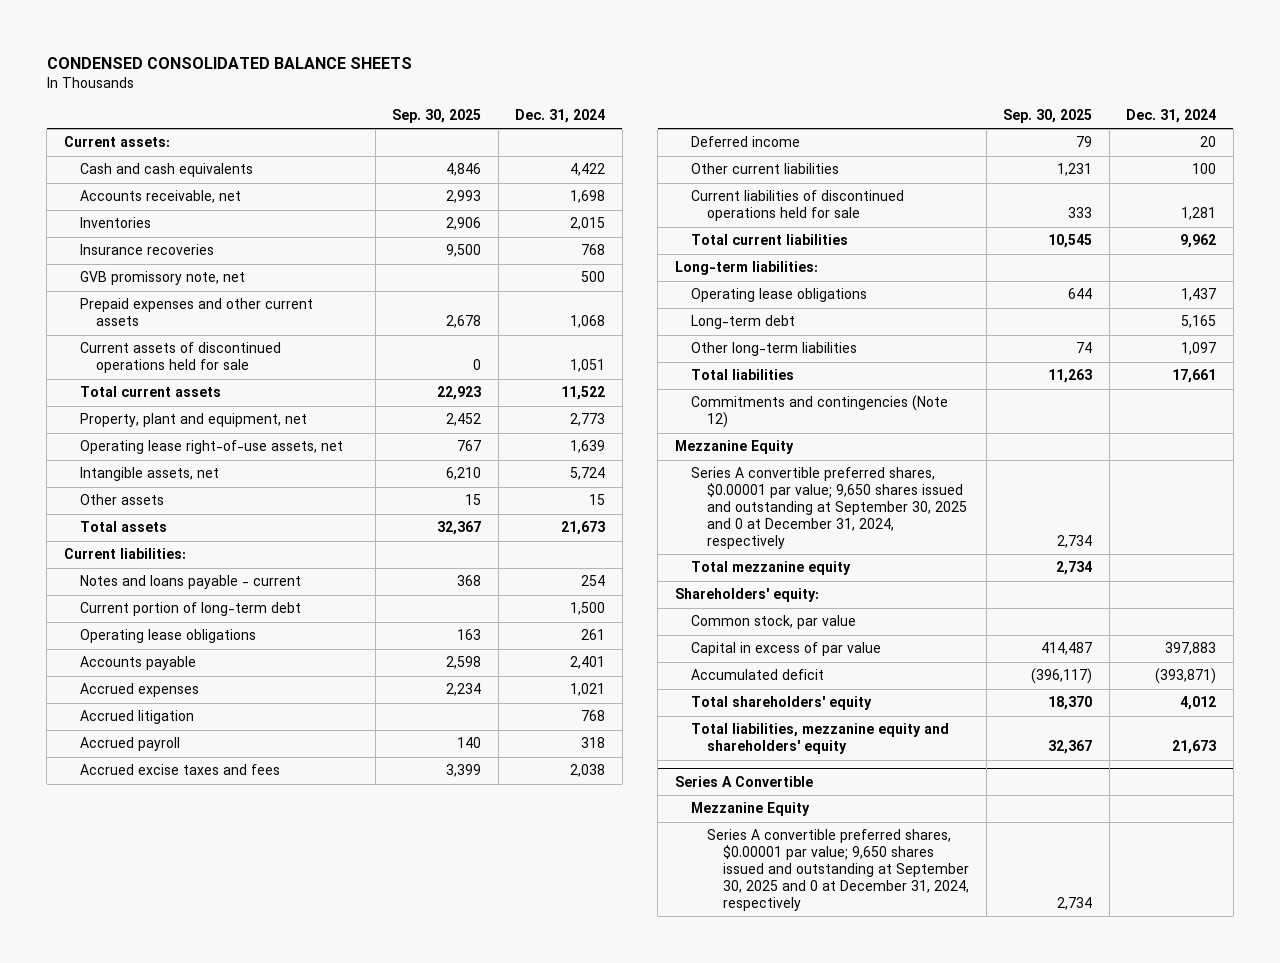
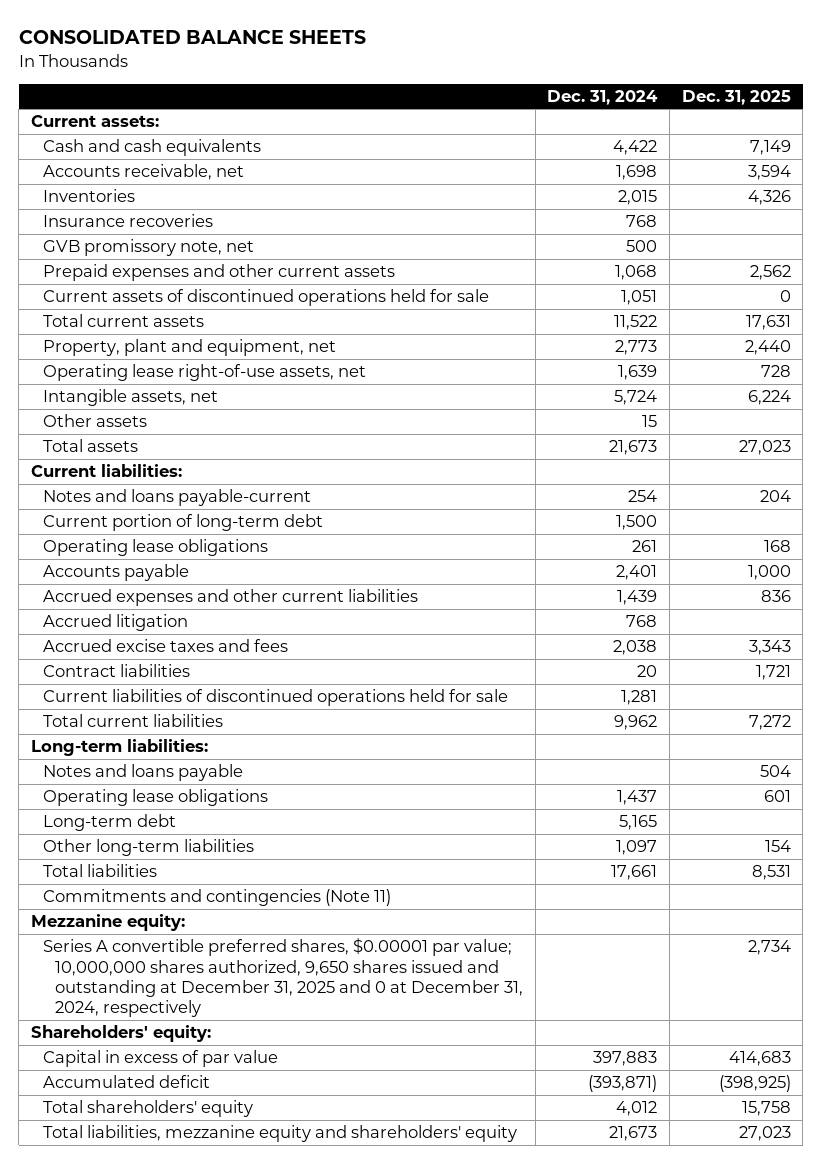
[46,56,412,69] CONDENSED CONSOLIDATED BALANCE SHEETS -> [18,30,366,45] CONSOLIDATED BALANCE SHEETS
[392,109,482,124] Sep. 30, 2025 -> none
none -> [681,89,791,105] Dec. 31, 2025
[79,575,301,590] Notes and loans payable - current -> [42,489,311,507] Notes and loans payable-current
[79,683,199,698] Accrued expenses -> none
none -> [42,589,418,607] Accrued expenses and other current liabilities
[79,737,180,752] Accrued payroll -> none
[690,136,800,148] Deferred income -> none
[690,163,839,175] Other current liabilities -> none
none -> [42,664,190,678] Contract liabilities
none -> [42,764,243,782] Notes and loans payable
[690,561,851,576] Total mezzanine equity -> none
[690,395,948,429] Commitments and contingencies (Note 12) -> [42,889,391,907] Commitments and contingencies (Note 11)
[674,440,794,455] Mezzanine Equity -> [30,914,185,932] Mezzanine equity:
[690,467,968,549] Series A convertible preferred shares, $0.00001 par value; 9,650 shares issued and outstanding at September 30, 2025 and 0 at December 31, 2024, respectively -> [42,938,523,1018] Series A convertible preferred shares, $0.00001 par value; 10,000,000 shares authorized, 9,650 shares issued and outstanding at December 31, 2025 and 0 at December 31, 2024, respectively
[690,615,856,630] Common stock, par value -> none
[674,775,813,787] Series A Convertible -> none
[690,802,810,817] Mezzanine Equity -> none
[707,829,970,911] Series A convertible preferred shares, $0.00001 par value; 9,650 shares issued and outstanding at September 30, 2025 and 0 at December 31, 2024, respectively -> none

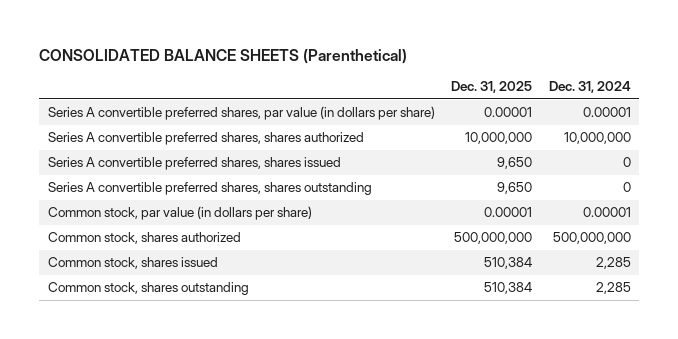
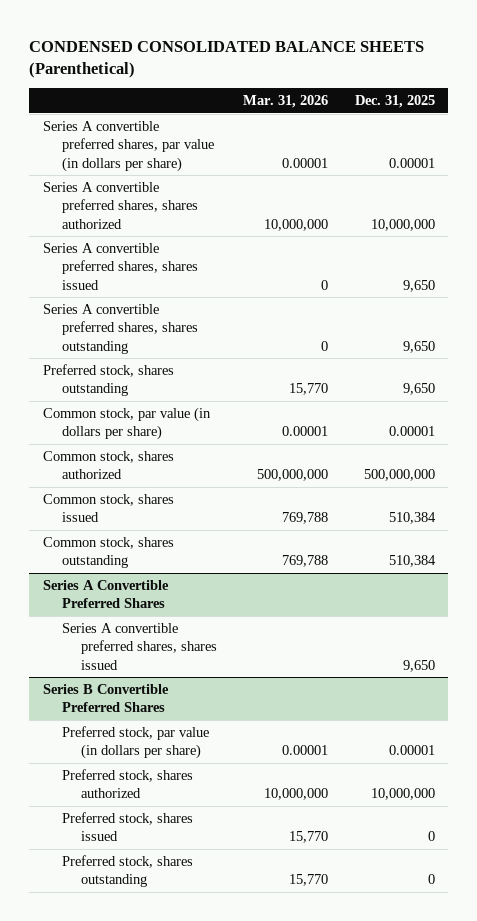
[39,48,408,64] CONSOLIDATED BALANCE SHEETS (Parenthetical) -> [29,40,425,78] CONDENSED CONSOLIDATED BALANCE SHEETS (Parenthetical)
[548,81,631,94] Dec. 31, 2024 -> none
none -> [243,95,329,109] Mar. 31, 2026
none -> [42,363,174,397] Preferred stock, shares outstanding
none -> [42,579,169,609] Series A Convertible Preferred Shares
none -> [61,622,218,670] Series A convertible preferred shares, shares issued
none -> [42,683,169,713] Series B Convertible Preferred Shares
none -> [61,725,209,760] Preferred stock, par value (in dollars per share)
none -> [61,768,193,799] Preferred stock, shares authorized
none -> [61,811,193,842] Preferred stock, shares issued
none -> [61,854,193,888] Preferred stock, shares outstanding

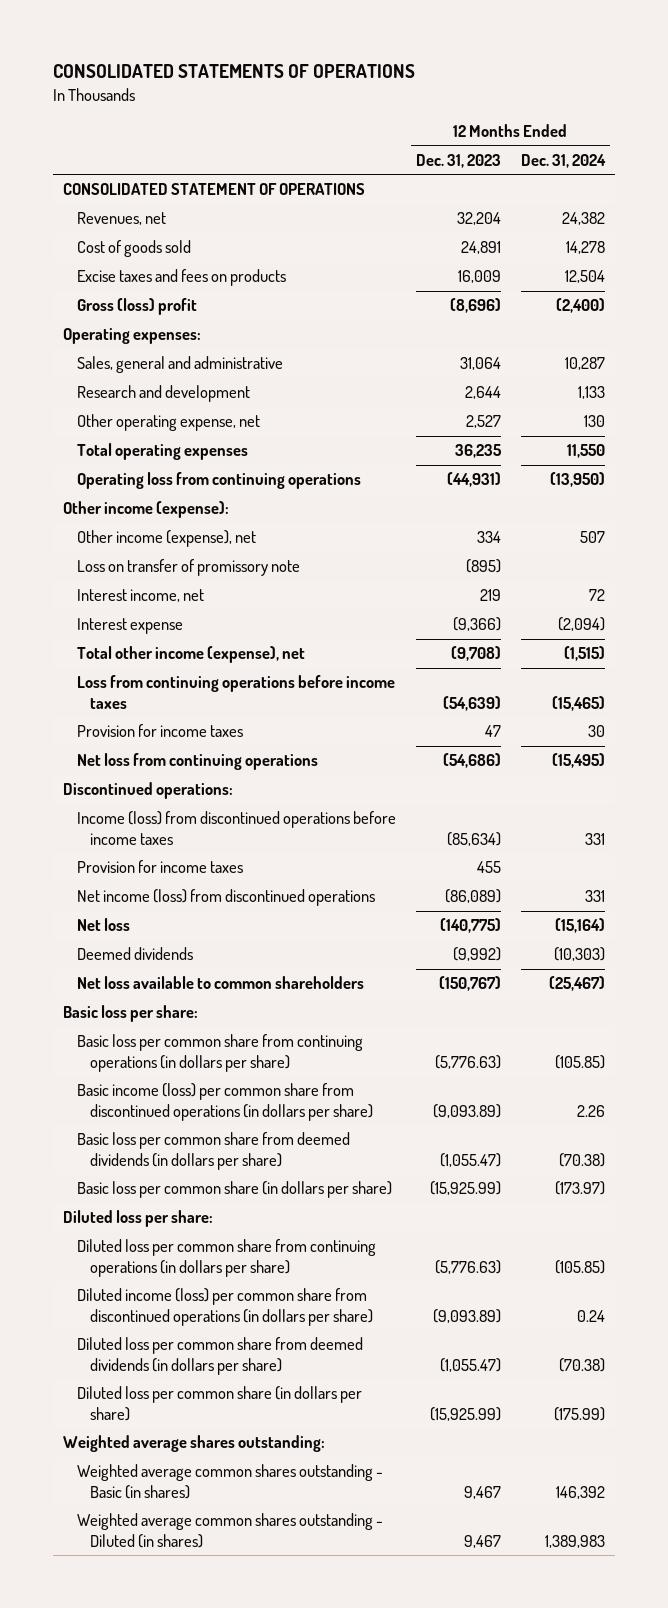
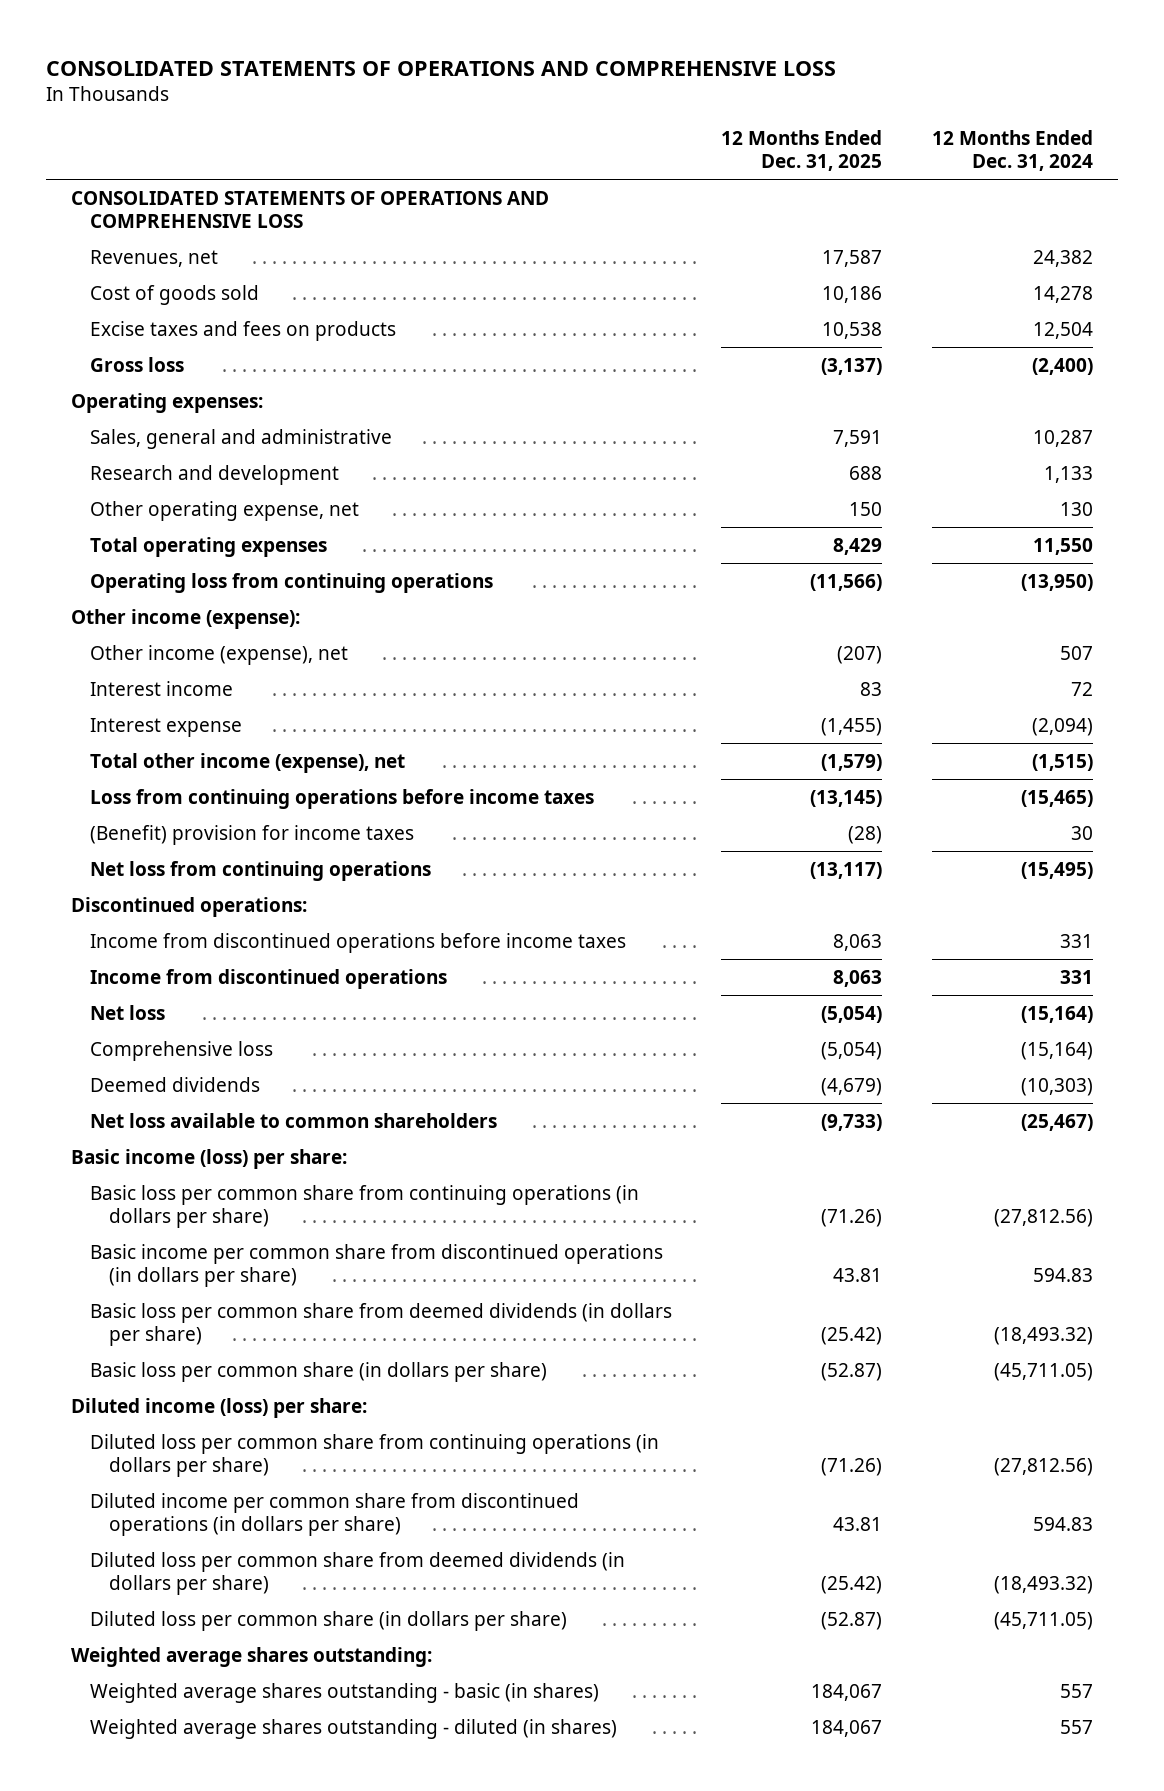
[52,64,415,79] CONSOLIDATED STATEMENTS OF OPERATIONS -> [46,60,837,76] CONSOLIDATED STATEMENTS OF OPERATIONS AND COMPREHENSIVE LOSS
[415,153,501,168] Dec. 31, 2023 -> none
none -> [721,129,883,172] 12 Months Ended Dec. 31, 2025
[62,183,365,196] CONSOLIDATED STATEMENT OF OPERATIONS -> [71,190,550,229] CONSOLIDATED STATEMENTS OF OPERATIONS AND COMPREHENSIVE LOSS
[76,298,197,316] Gross (loss) profit -> [90,356,185,372] Gross loss
[76,559,300,577] Loss on transfer of promissory note -> none
[76,589,204,603] Interest income, net -> [90,680,234,696] Interest income
[76,724,243,738] Provision for income taxes -> [90,824,415,845] (Benefit) provision for income taxes
[76,860,243,874] Provision for income taxes -> none
[76,811,396,846] Income (loss) from discontinued operations before income taxes -> [90,932,627,953] Income from discontinued operations before income taxes
[76,889,375,907] Net income (loss) from discontinued operations -> [90,968,448,989] Income from discontinued operations
none -> [90,1040,274,1061] Comprehensive loss
[62,1005,198,1023] Basic loss per share: -> [71,1148,348,1169] Basic income (loss) per share:
[555,1055,606,1070] (105.85) -> [993,1209,1093,1228] (27,812.56)
[76,1083,374,1122] Basic income (loss) per common share from discontinued operations (in dollars per share) -> [90,1243,664,1288] Basic income per common share from discontinued operations (in dollars per share)
[577,1105,606,1118] 2.26 -> [1032,1268,1093,1283] 594.83
[559,1153,606,1168] (70.38) -> [993,1327,1093,1346] (18,493.32)
[555,1181,606,1196] (173.97) -> [993,1362,1093,1381] (45,711.05)
[62,1210,213,1228] Diluted loss per share: -> [71,1397,368,1418] Diluted income (loss) per share:
[555,1260,606,1275] (105.85) -> [993,1458,1093,1477] (27,812.56)
[76,1288,374,1327] Diluted income (loss) per common share from discontinued operations (in dollars per share) -> [90,1492,580,1537] Diluted income per common share from discontinued operations (in dollars per share)
[577,1310,606,1323] 0.24 -> [1032,1517,1093,1532] 594.83
[559,1358,606,1373] (70.38) -> [993,1576,1093,1595] (18,493.32)
[554,1407,606,1422] (175.99) -> [993,1611,1093,1630] (45,711.05)
[76,1464,383,1500] Weighted average common shares outstanding - Basic (in shares) -> [90,1682,600,1703] Weighted average shares outstanding - basic (in shares)
[556,1486,606,1500] 146,392 -> [1059,1683,1093,1698] 557
[76,1513,383,1549] Weighted average common shares outstanding - Diluted (in shares) -> [90,1718,618,1739] Weighted average shares outstanding - diluted (in shares)
[545,1535,606,1549] 1,389,983 -> [1059,1719,1093,1734] 557

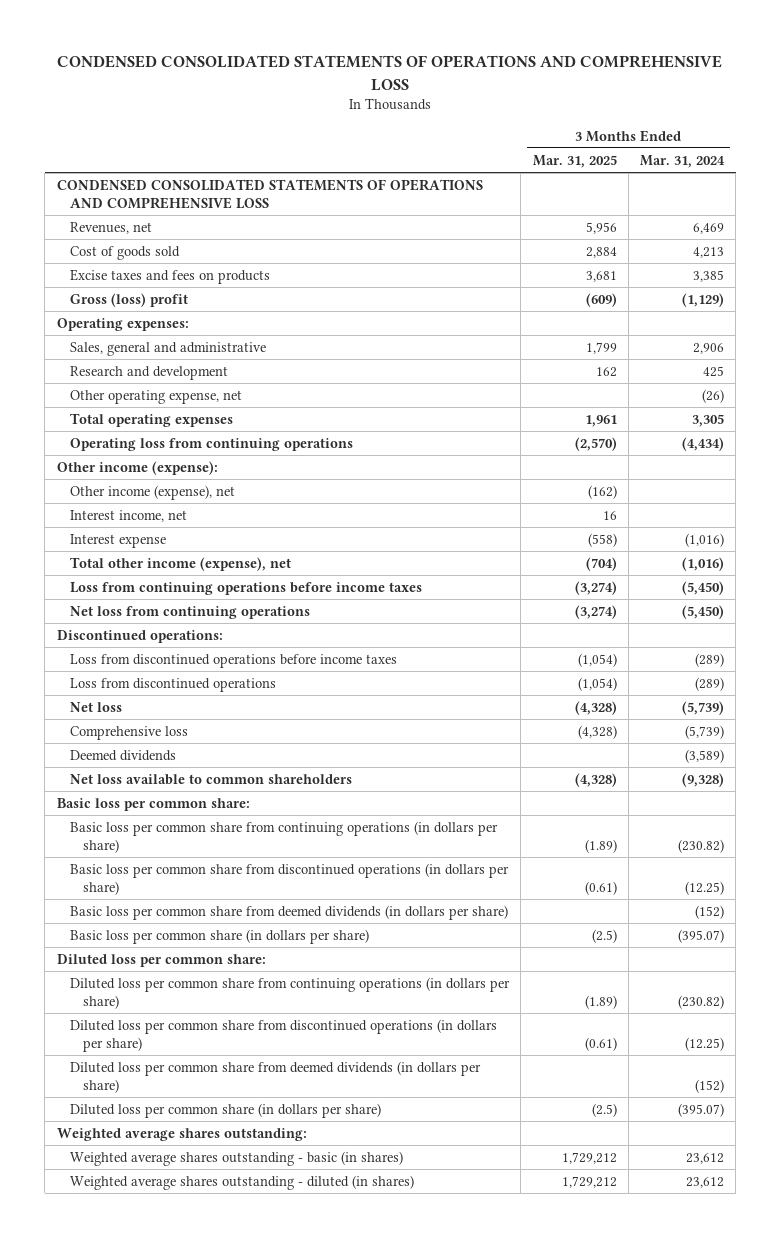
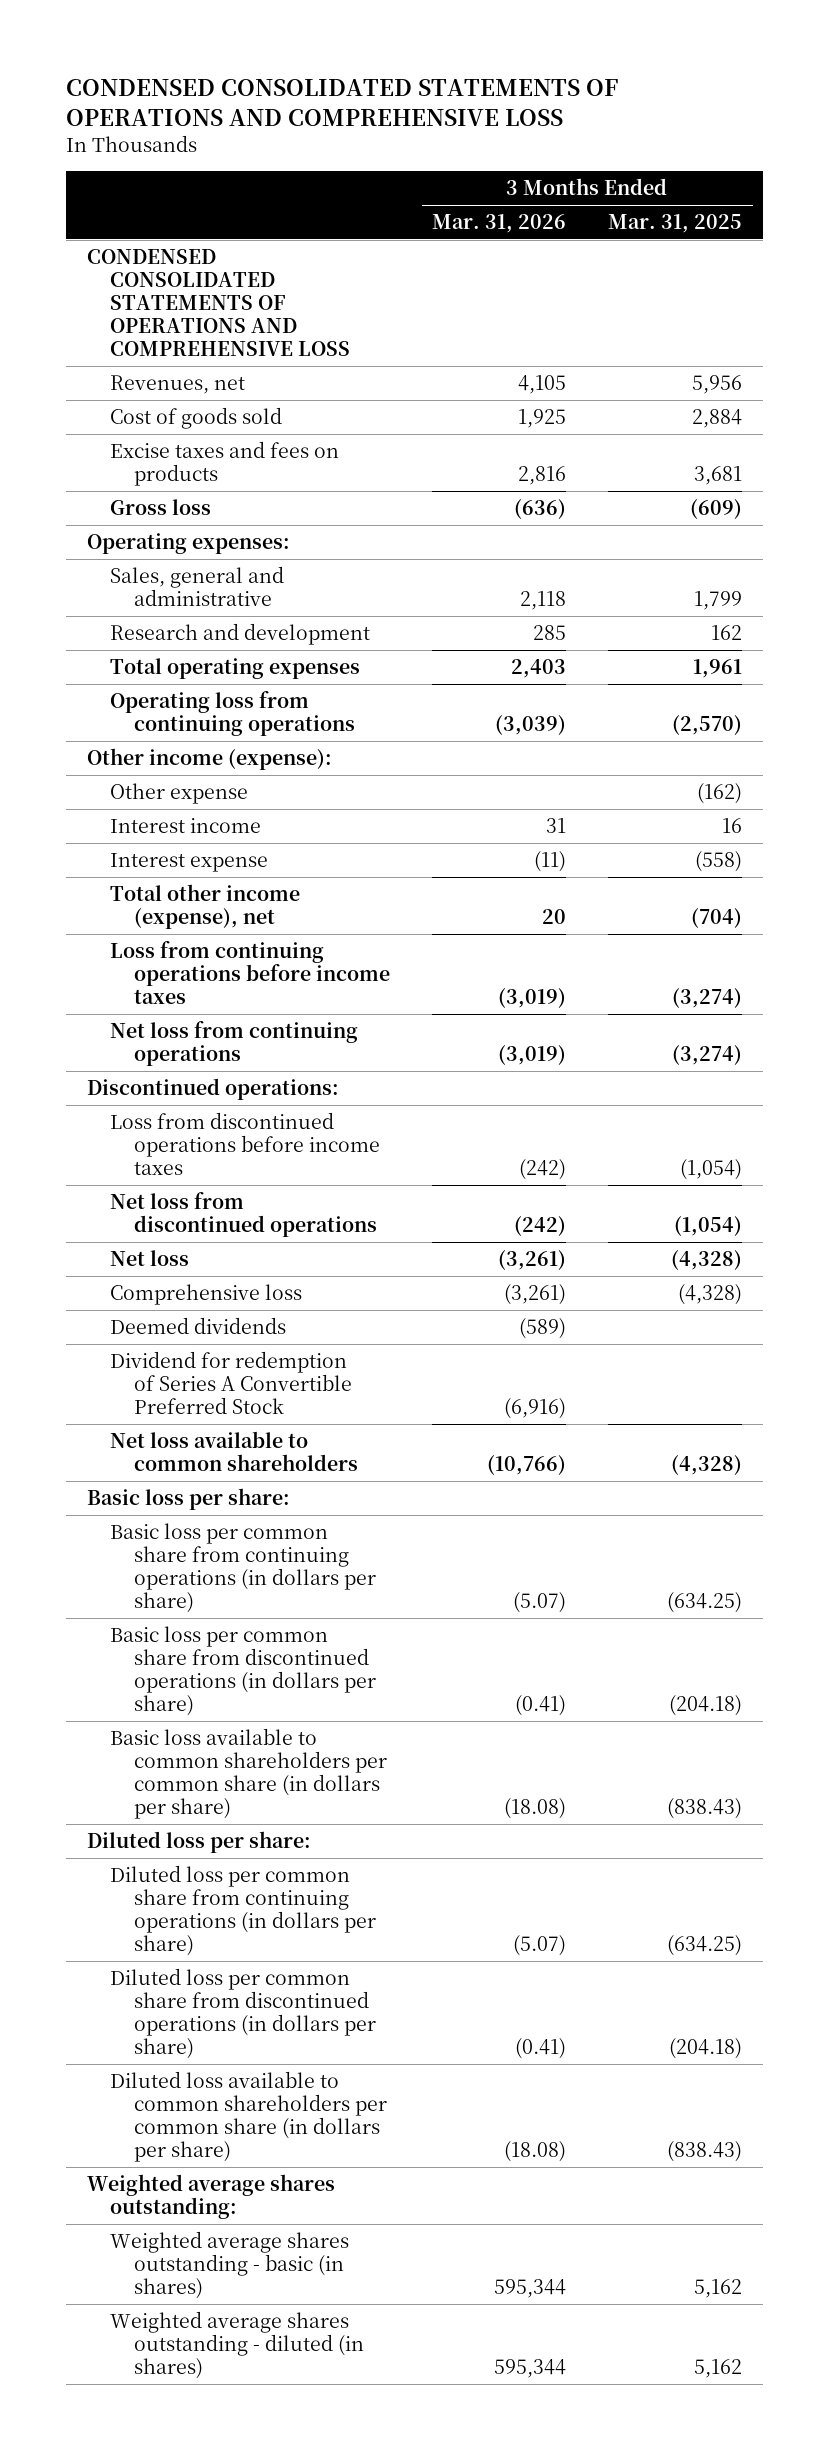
[640,154,726,168] Mar. 31, 2024 -> none
none -> [432,214,567,234] Mar. 31, 2026
[69,292,188,307] Gross (loss) profit -> [110,498,212,515] Gross loss
[69,389,242,404] Other operating expense, net -> none
[69,484,235,500] Other income (expense), net -> [110,782,249,804] Other expense
[69,509,187,522] Interest income, net -> [110,817,262,833] Interest income
[69,677,276,692] Loss from discontinued operations -> [110,1191,378,1237] Net loss from discontinued operations
none -> [110,1350,353,1414] Dividend for redemption of Series A Convertible Preferred Stock
[69,904,508,920] Basic loss per common share from deemed dividends (in dollars per share) -> none
[69,1060,481,1093] Diluted loss per common share from deemed dividends (in dollars per share) -> none
[56,797,250,811] Basic loss per common share: -> [86,1487,290,1510] Basic loss per share:
[584,838,617,853] (1.89) -> [667,1591,743,1613] (634.25)
[584,880,617,895] (0.61) -> [669,1694,743,1716] (204.18)
[69,928,369,944] Basic loss per common share (in dollars per share) -> [110,1727,388,1819] Basic loss available to common shareholders per common share (in dollars per share)
[591,928,617,943] (2.5) -> [667,1797,743,1819] (838.43)
[56,953,266,967] Diluted loss per common share: -> [86,1830,311,1853] Diluted loss per share:
[584,994,617,1009] (1.89) -> [667,1934,743,1956] (634.25)
[584,1036,617,1051] (0.61) -> [669,2037,743,2059] (204.18)
[69,1102,381,1118] Diluted loss per common share (in dollars per share) -> [110,2070,388,2162] Diluted loss available to common shareholders per common share (in dollars per share)
[591,1102,617,1117] (2.5) -> [667,2140,743,2162] (838.43)
[561,1151,617,1164] 1,729,212 -> [694,2278,743,2298] 5,162
[561,1175,617,1188] 1,729,212 -> [694,2358,743,2378] 5,162

